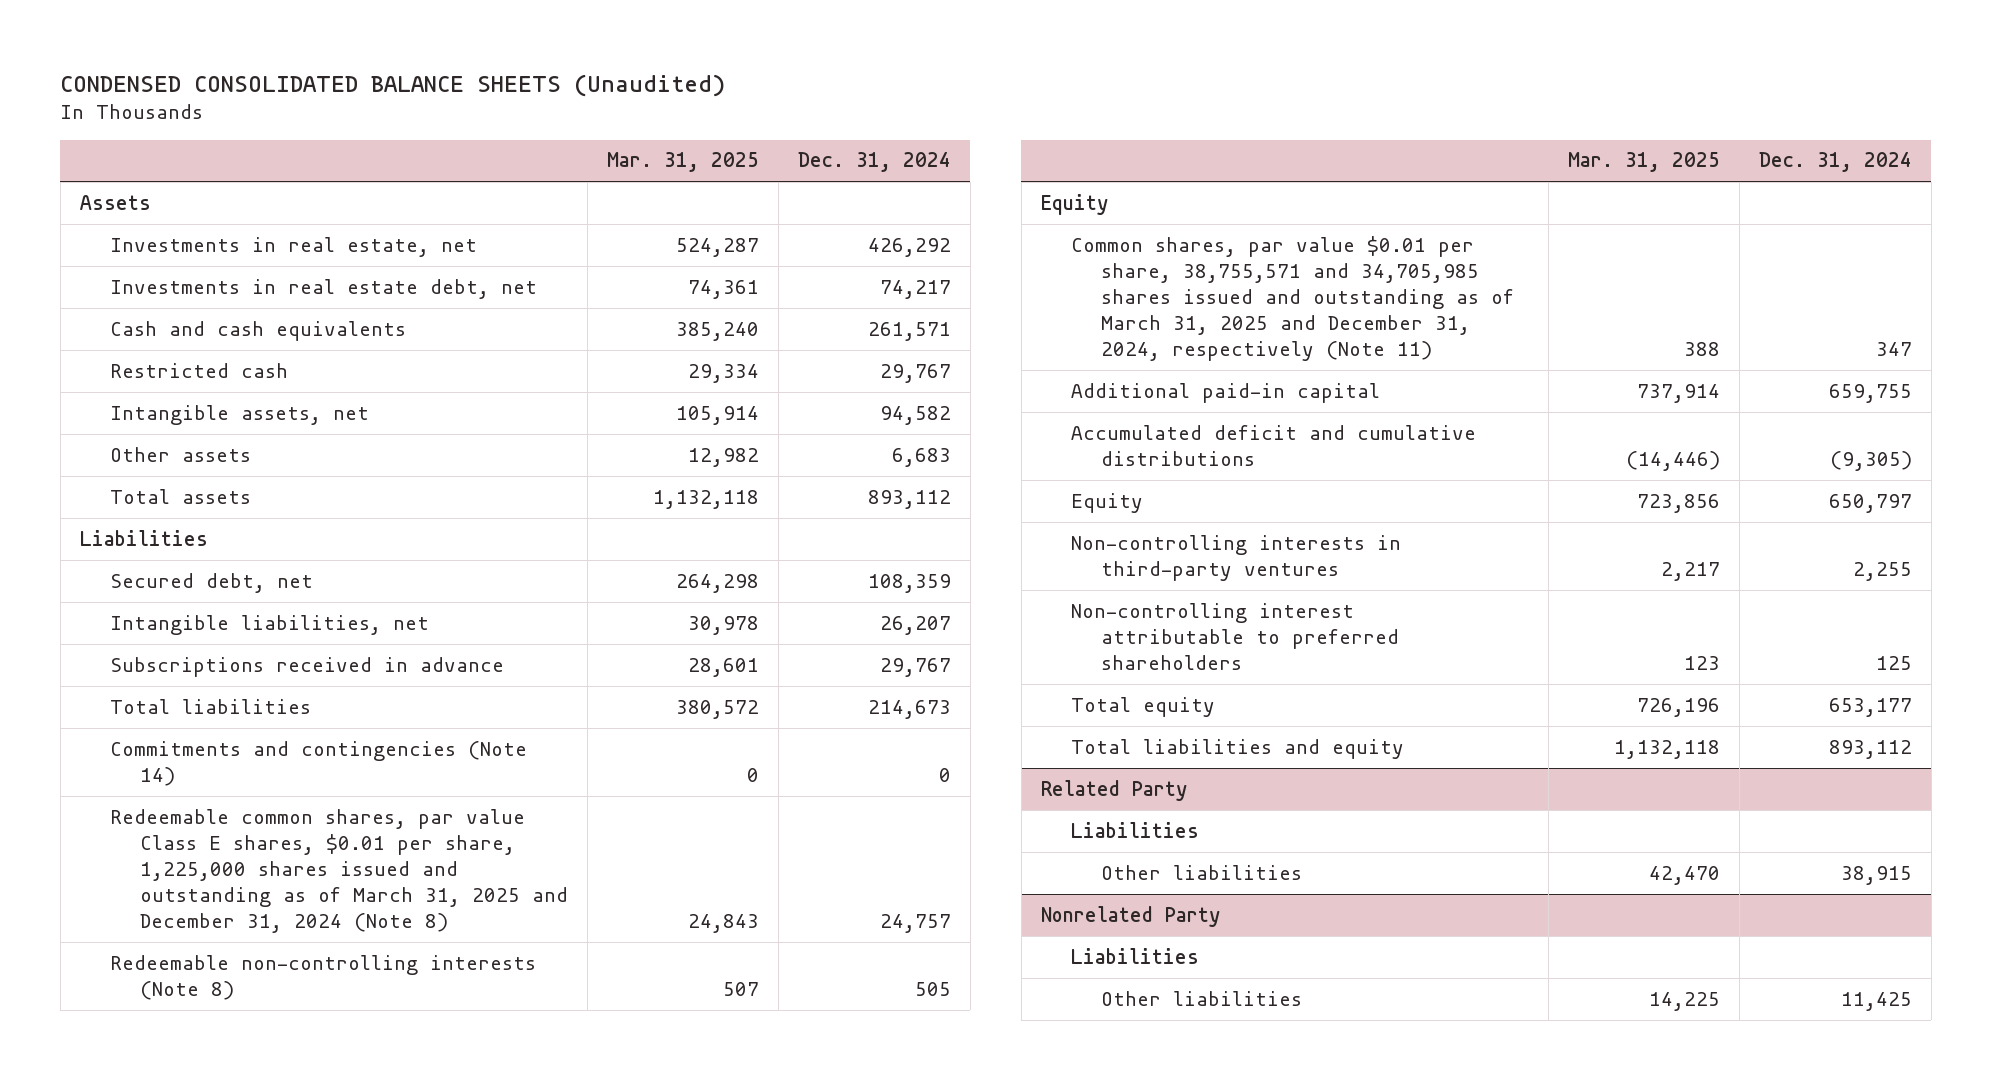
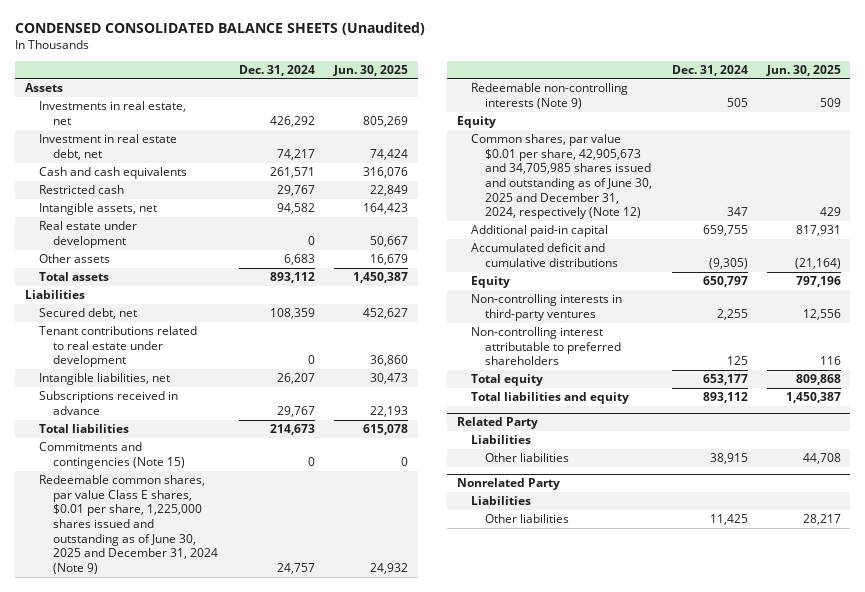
[606,152,759,173] Mar. 31, 2025 -> none
none -> [333,64,409,76] Jun. 30, 2025
[109,278,537,299] Investments in real estate debt, net -> [38,134,177,160] Investment in real estate debt, net
none -> [38,221,137,248] Real estate under development
none -> [38,326,197,368] Tenant contributions related to real estate under development
[109,740,527,786] Commitments and contingencies (Note 14) -> [38,442,185,469] Commitments and contingencies (Note 15)
[109,808,568,933] Redeemable common shares, par value Class E shares, $0.01 per share, 1,225,000 shares issued and outstanding as of March 31, 2025 and December 31, 2024 (Note 8) -> [38,475,218,574] Redeemable common shares, par value Class E shares, $0.01 per share, 1,225,000 shares issued and outstanding as of June 30, 2025 and December 31, 2024 (Note 9)
[109,954,536,1000] Redeemable non-controlling interests (Note 8) -> [471,83,629,109] Redeemable non-controlling interests (Note 9)
[1070,235,1514,361] Common shares, par value $0.01 per share, 38,755,571 and 34,705,985 shares issued and outstanding as of March 31, 2025 and December 31, 2024, respectively (Note 11) -> [471,134,653,220] Common shares, par value $0.01 per share, 42,905,673 and 34,705,985 shares issued and outstanding as of June 30, 2025 and December 31, 2024, respectively (Note 12)

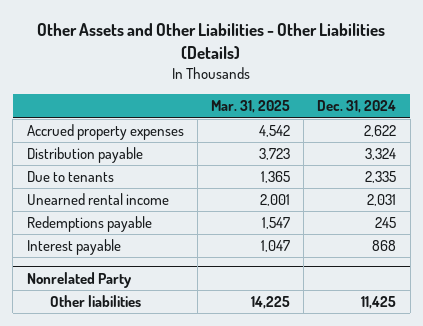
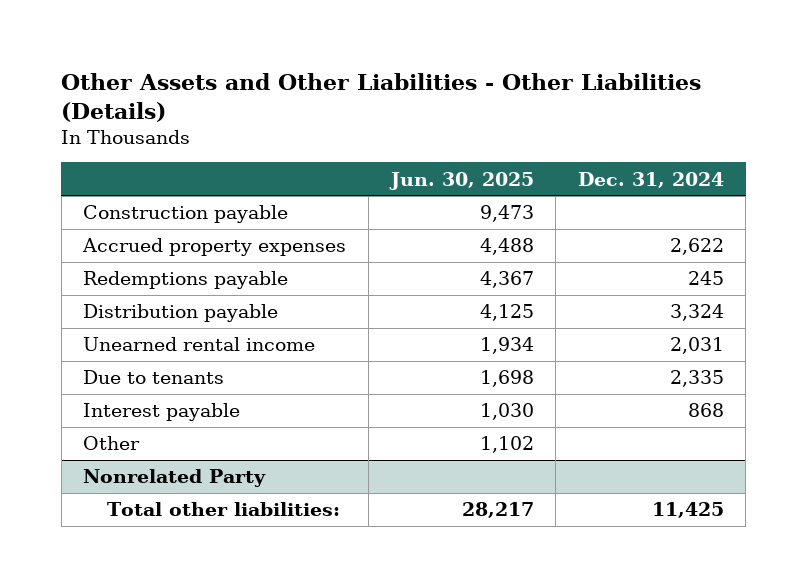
[210,100,290,114] Mar. 31, 2025 -> none
none -> [388,171,534,190] Jun. 30, 2025
none -> [83,205,289,224] Construction payable
[26,216,152,233] Redemptions payable -> [83,271,289,290] Redemptions payable
[26,171,114,183] Due to tenants -> [83,370,225,385] Due to tenants
none -> [83,436,141,451] Other
[49,295,141,308] Other liabilities -> [106,502,340,517] Total other liabilities:

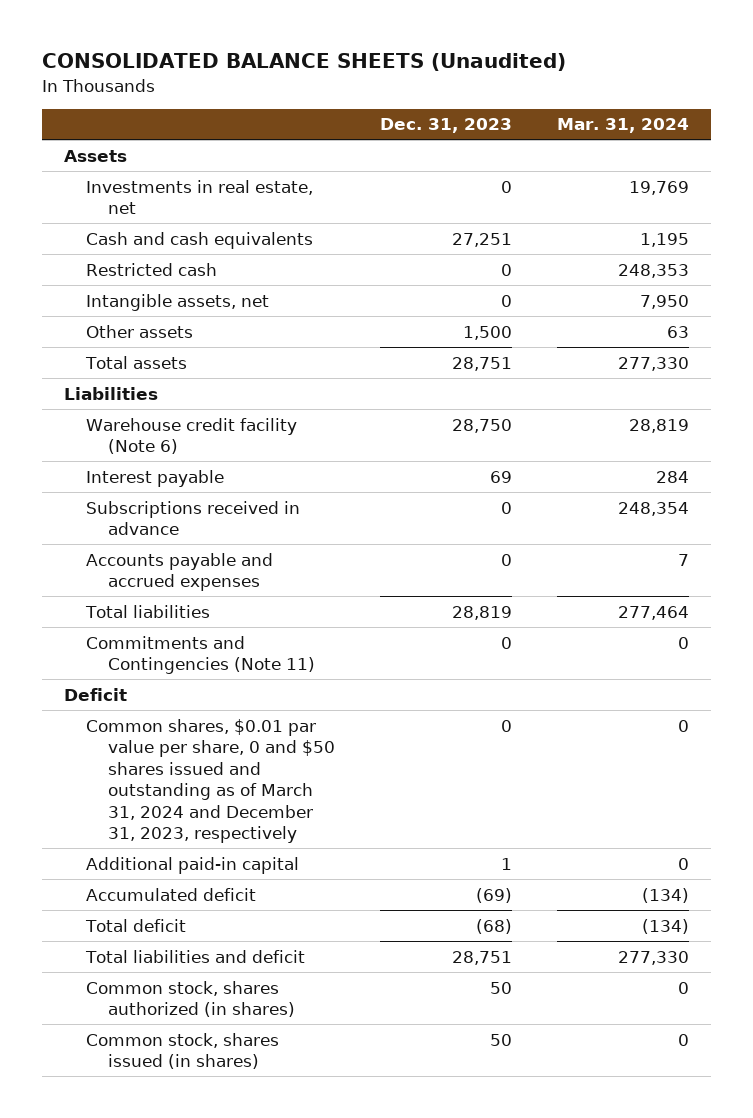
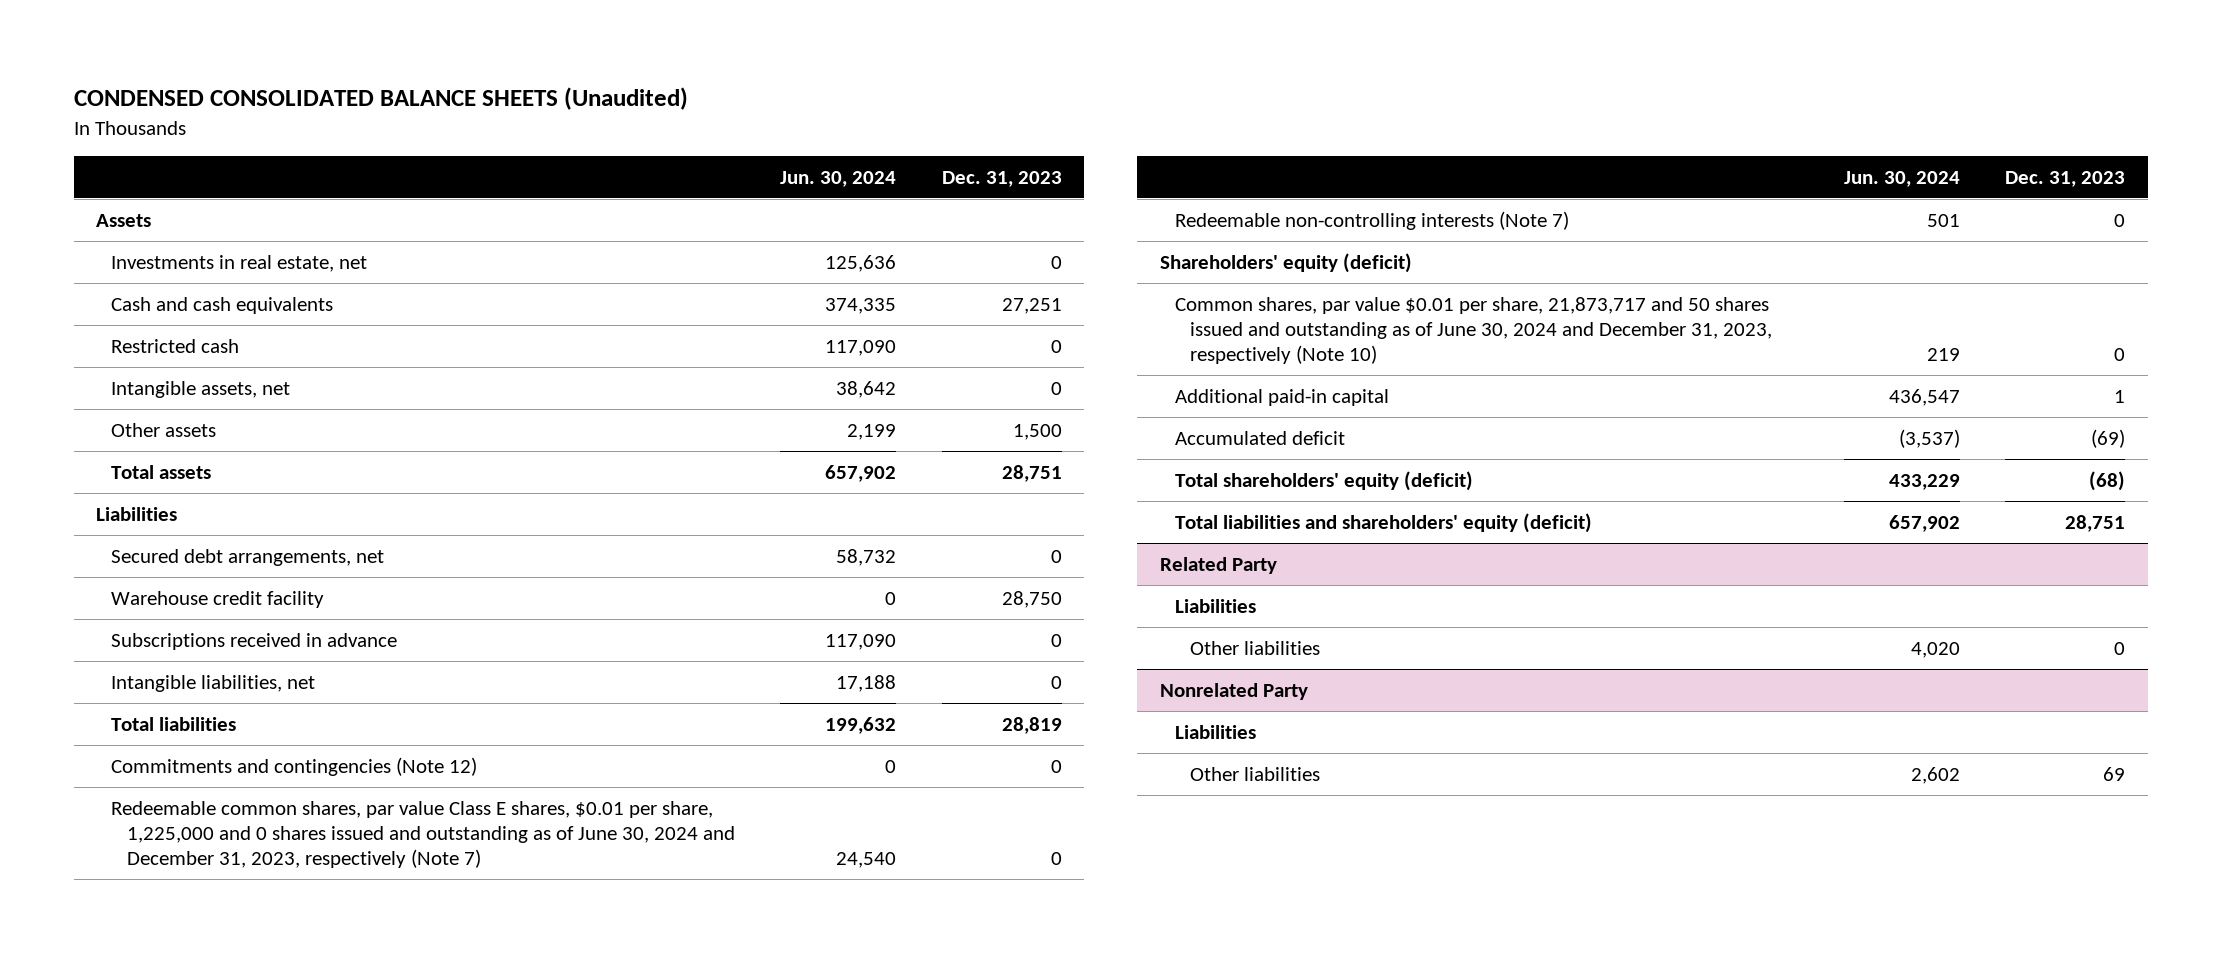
[41,53,566,72] CONSOLIDATED BALANCE SHEETS (Unaudited) -> [73,87,688,111] CONDENSED CONSOLIDATED BALANCE SHEETS (Unaudited)
[556,118,689,134] Mar. 31, 2024 -> none
none -> [780,170,897,187] Jun. 30, 2024
[85,469,224,487] Interest payable -> none
none -> [111,548,385,566] Secured debt arrangements, net
[85,417,297,455] Warehouse credit facility (Note 6) -> [111,590,325,608] Warehouse credit facility
[85,552,273,592] Accounts payable and accrued expenses -> none
none -> [111,674,316,692] Intangible liabilities, net
[85,635,315,675] Commitments and Contingencies (Note 11) -> [111,756,478,776] Commitments and contingencies (Note 12)
none -> [111,800,735,869] Redeemable common shares, par value Class E shares, $0.01 per share, 1,225,000 and 0 shares issued and outstanding as of June 30, 2024 and December 31, 2023, respectively (Note 7)
none -> [1174,210,1569,230] Redeemable non-controlling interests (Note 7)
[64,687,128,701] Deficit -> [1159,252,1412,273] Shareholders' equity (deficit)
[85,718,335,844] Common shares, $0.01 par value per share, 0 and $50 shares issued and outstanding as of March 31, 2024 and December 31, 2023, respectively -> [1174,296,1773,365] Common shares, par value $0.01 per share, 21,873,717 and 50 shares issued and outstanding as of June 30, 2024 and December 31, 2023, respectively (Note 10)
[85,980,295,1018] Common stock, shares authorized (in shares) -> none
[85,1032,279,1070] Common stock, shares issued (in shares) -> none
[84,918,186,932] Total deficit -> [1174,470,1473,491] Total shareholders' equity (deficit)
[84,949,305,963] Total liabilities and deficit -> [1174,512,1592,533] Total liabilities and shareholders' equity (deficit)
none -> [1159,556,1277,574] Related Party
none -> [1174,598,1256,613] Liabilities
none -> [1190,640,1321,655] Other liabilities
none -> [1159,682,1308,700] Nonrelated Party
none -> [1174,724,1256,739] Liabilities
none -> [1190,766,1321,781] Other liabilities

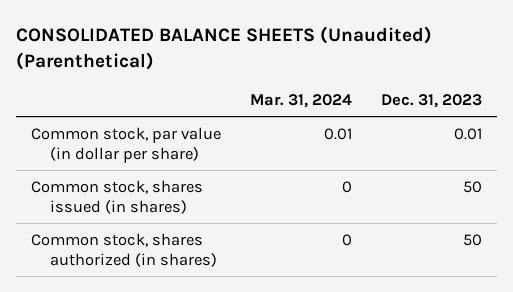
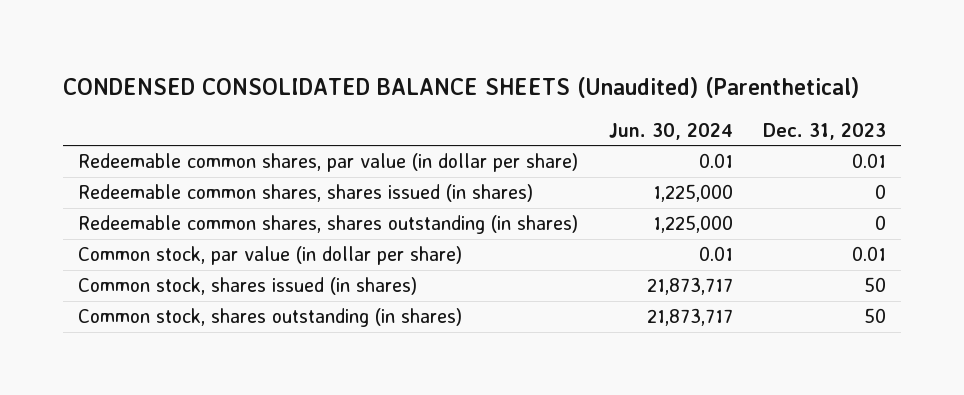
[15,26,432,70] CONSOLIDATED BALANCE SHEETS (Unaudited) (Parenthetical) -> [63,76,860,98] CONDENSED CONSOLIDATED BALANCE SHEETS (Unaudited) (Parenthetical)
[249,93,352,108] Mar. 31, 2024 -> none
none -> [608,122,733,140] Jun. 30, 2024
none -> [78,153,579,173] Redeemable common shares, par value (in dollar per share)
none -> [78,184,534,203] Redeemable common shares, shares issued (in shares)
none -> [78,215,579,235] Redeemable common shares, shares outstanding (in shares)
[30,232,218,267] Common stock, shares authorized (in shares) -> [78,308,463,328] Common stock, shares outstanding (in shares)

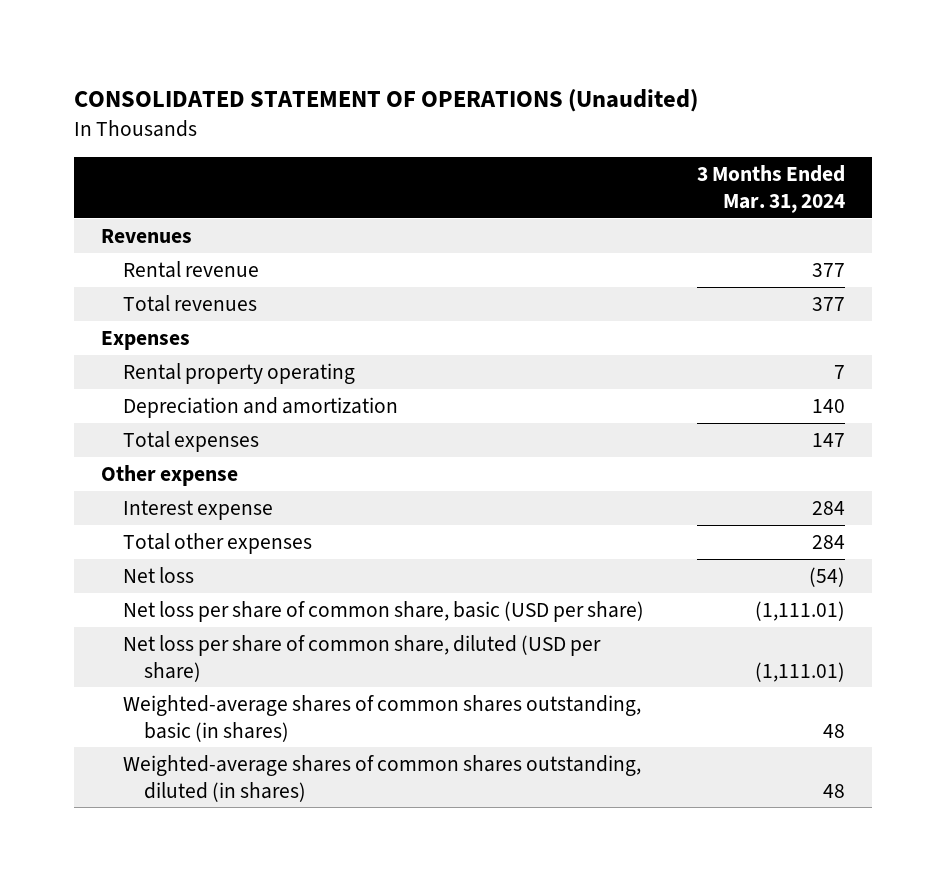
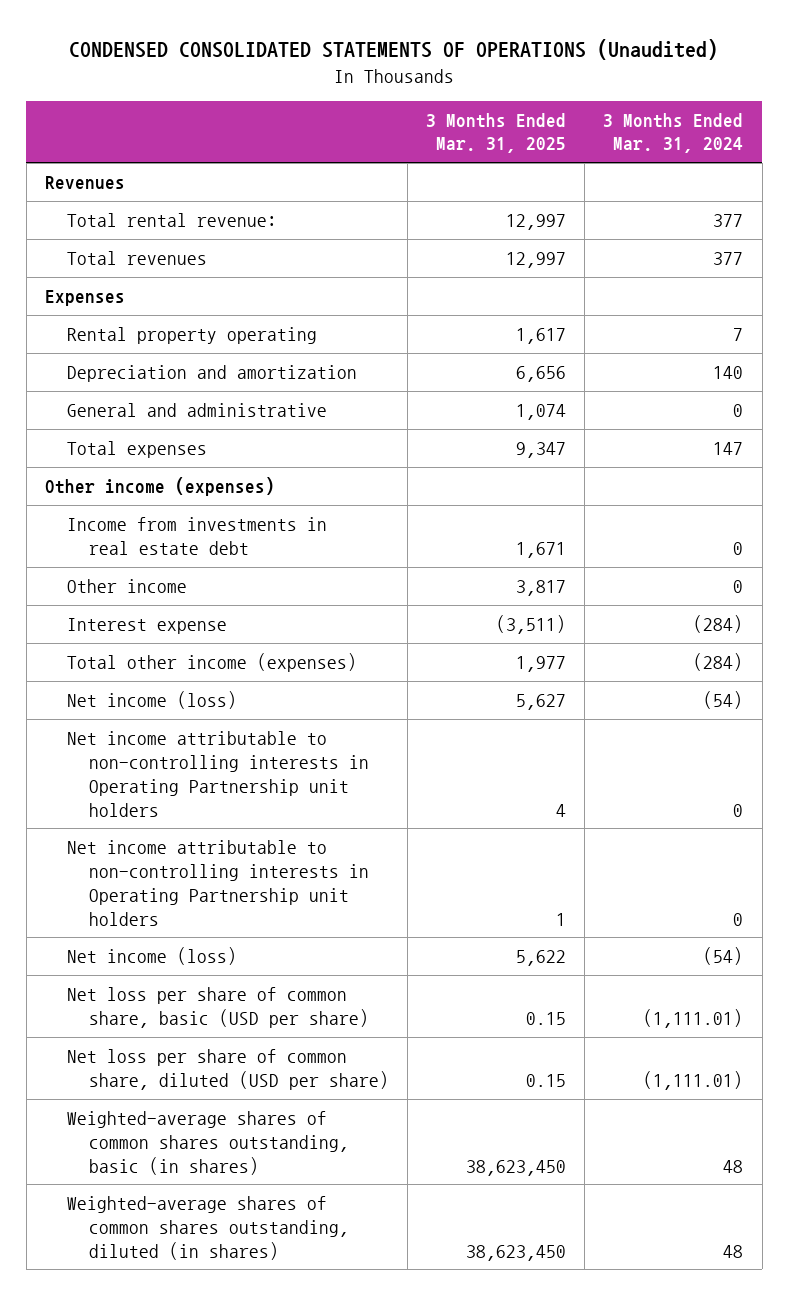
[74,89,699,113] CONSOLIDATED STATEMENT OF OPERATIONS (Unaudited) -> [69,38,719,60] CONDENSED CONSOLIDATED STATEMENTS OF OPERATIONS (Unaudited)
none -> [426,112,567,154] 3 Months Ended Mar. 31, 2025
[122,260,259,278] Rental revenue -> [67,212,278,227] Total rental revenue:
none -> [67,402,328,417] General and administrative
[100,464,238,486] Other expense -> [44,476,275,496] Other income (expenses)
none -> [67,516,328,555] Income from investments in real estate debt
none -> [67,578,188,593] Other income
[812,500,846,515] 284 -> [693,614,744,633] (284)
[122,532,312,554] Total other expenses -> [67,652,358,672] Total other income (expenses)
[812,534,846,549] 284 -> [693,652,744,671] (284)
none -> [67,690,238,709] Net income (loss)
none -> [67,730,370,817] Net income attributable to non-controlling interests in Operating Partnership unit holders
none -> [67,839,370,926] Net income attributable to non-controlling interests in Operating Partnership unit holders
[122,566,194,583] Net loss -> [67,946,238,965] Net income (loss)

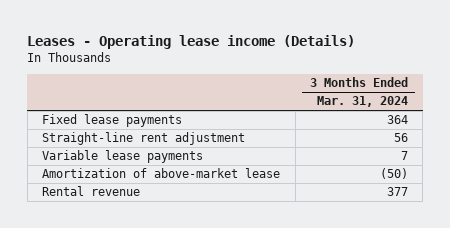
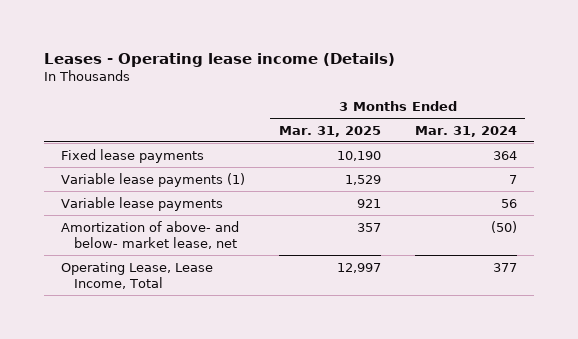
none -> [278,125,381,137] Mar. 31, 2025
[42,132,246,146] Straight-line rent adjustment -> none
none -> [60,172,245,187] Variable lease payments (1)
[400,151,408,161] 7 -> [500,198,517,208] 56
[42,168,281,179] Amortization of above-market lease -> [60,220,239,249] Amortization of above- and below- market lease, net
[42,186,141,197] Rental revenue -> [60,261,213,289] Operating Lease, Lease Income, Total

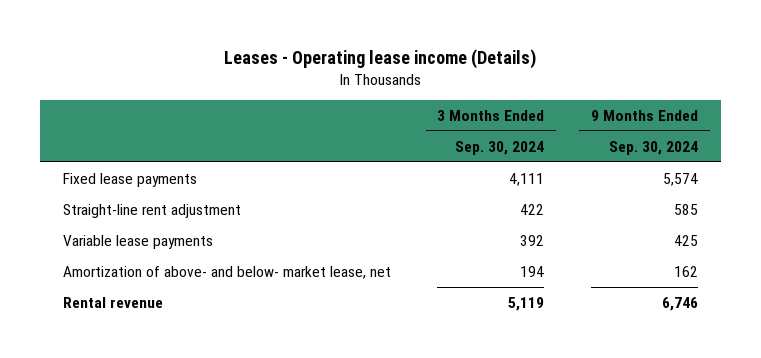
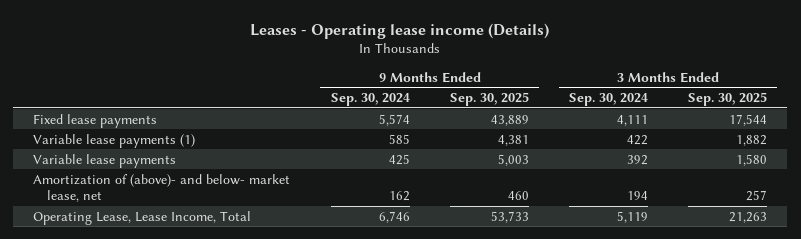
none -> [449,92,529,107] Sep. 30, 2025
none -> [688,92,768,107] Sep. 30, 2025
[62,203,241,218] Straight-line rent adjustment -> [33,133,196,148] Variable lease payments (1)
[62,265,391,279] Amortization of above- and below- market lease, net -> [33,173,291,202] Amortization of (above)- and below- market lease, net
[62,296,163,308] Rental revenue -> [33,210,252,225] Operating Lease, Lease Income, Total

